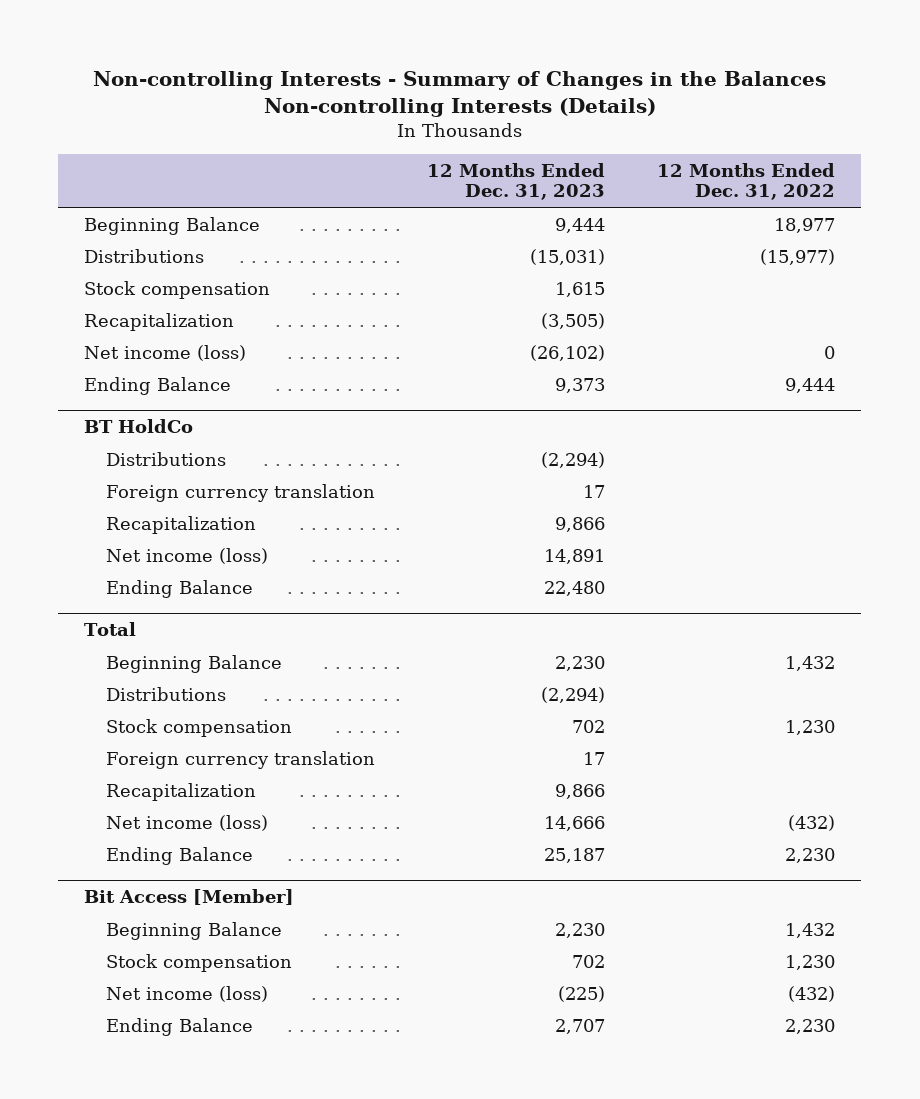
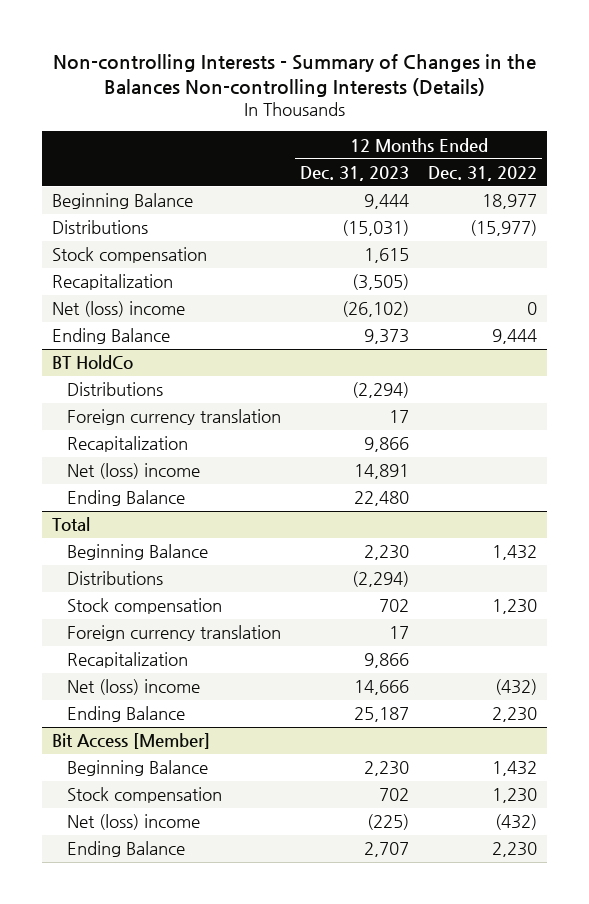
[84,344,247,361] Net income (loss) -> [52,301,186,318] Net (loss) income
[106,547,269,564] Net income (loss) -> [66,463,200,480] Net (loss) income
[106,814,269,831] Net income (loss) -> [66,679,200,696] Net (loss) income
[106,985,269,1002] Net income (loss) -> [66,814,200,831] Net (loss) income

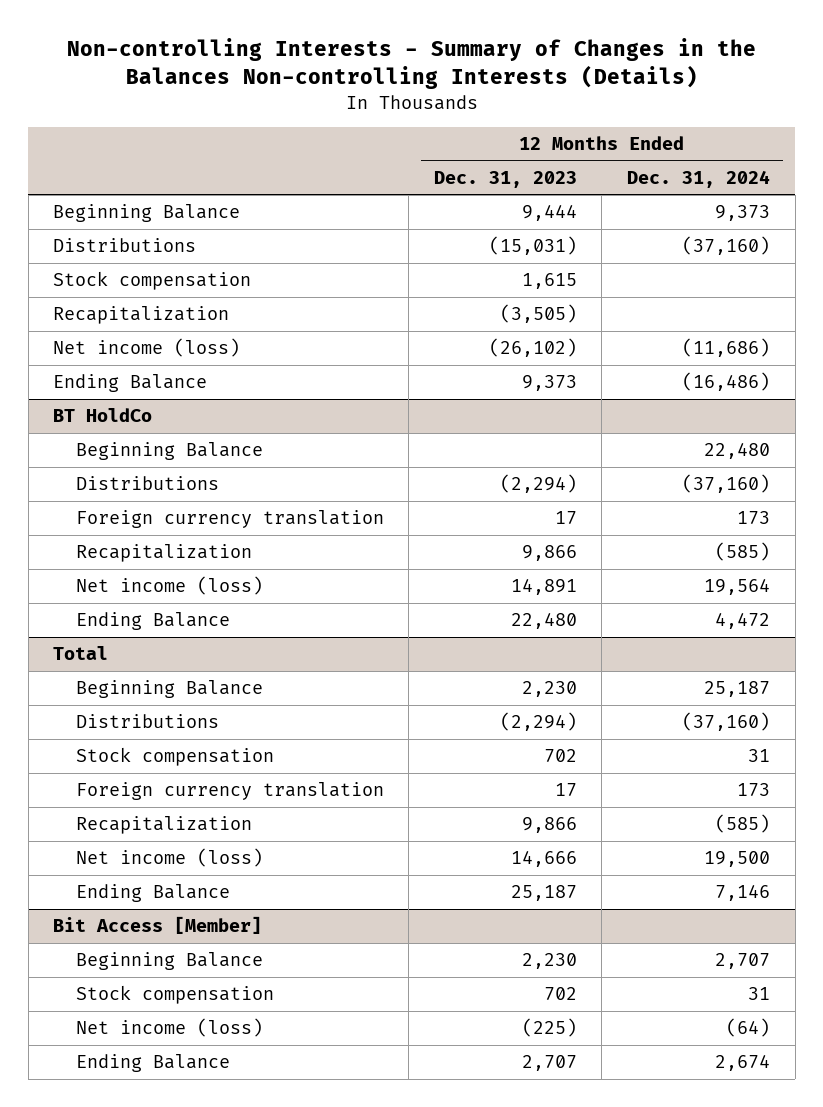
[428,165,538,181] Dec. 31, 2022 -> none
none -> [627,169,771,188] Dec. 31, 2024
[52,301,186,318] Net (loss) income -> [53,338,241,358] Net income (loss)
none -> [75,442,263,461] Beginning Balance
[66,463,200,480] Net (loss) income -> [75,576,263,596] Net income (loss)
[66,679,200,696] Net (loss) income -> [75,848,263,868] Net income (loss)
[66,814,200,831] Net (loss) income -> [75,1018,263,1038] Net income (loss)

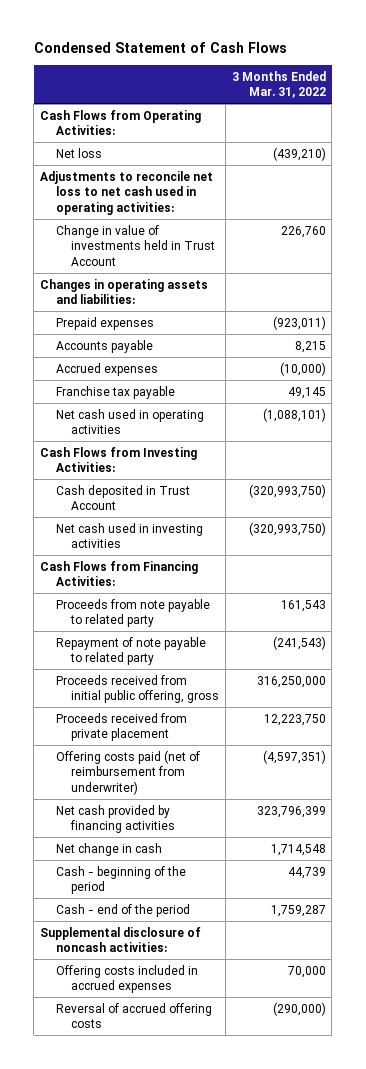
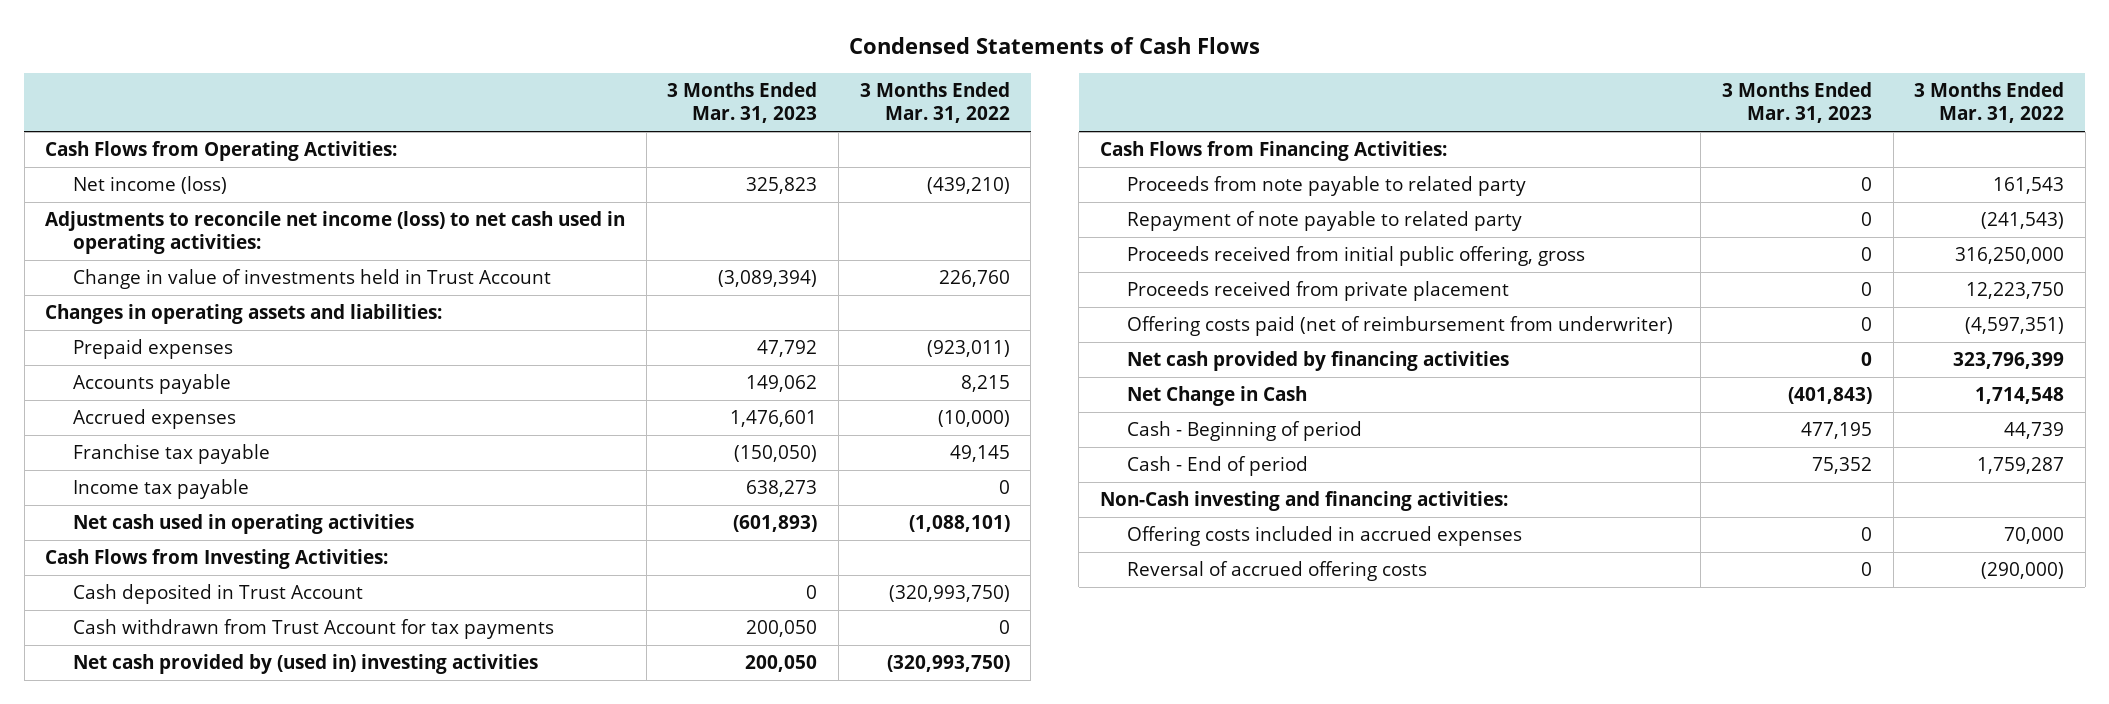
[33,41,287,53] Condensed Statement of Cash Flows -> [848,36,1260,54] Condensed Statements of Cash Flows
none -> [667,82,818,124] 3 Months Ended Mar. 31, 2023
[55,147,102,158] Net loss -> [72,176,227,195] Net income (loss)
[40,170,214,215] Adjustments to reconcile net loss to net cash used in operating activities: -> [45,211,626,255] Adjustments to reconcile net income (loss) to net cash used in operating activities:
none -> [72,479,249,500] Income tax payable
none -> [72,619,554,640] Cash withdrawn from Trust Account for tax payments
[55,522,203,549] Net cash used in investing activities -> [72,654,538,675] Net cash provided by (used in) investing activities
[55,842,162,856] Net change in cash -> [1127,386,1308,407] Net Change in Cash
[55,865,186,895] Cash - beginning of the period -> [1127,421,1363,442] Cash - Beginning of period
[55,903,190,917] Cash - end of the period -> [1127,456,1309,477] Cash - End of period
[40,926,202,953] Supplemental disclosure of noncash activities: -> [1099,491,1508,512] Non-Cash investing and financing activities:

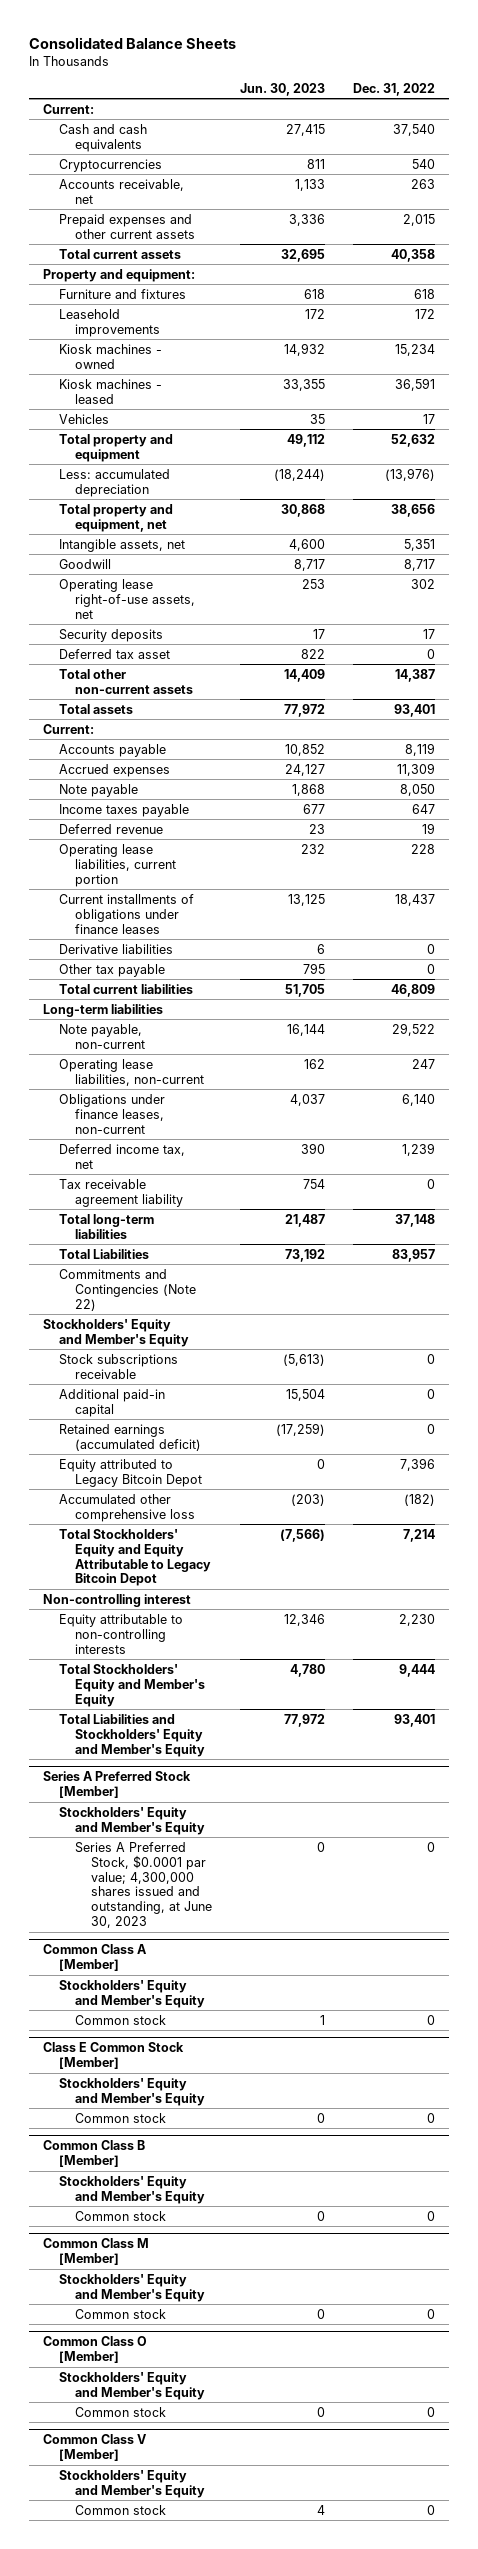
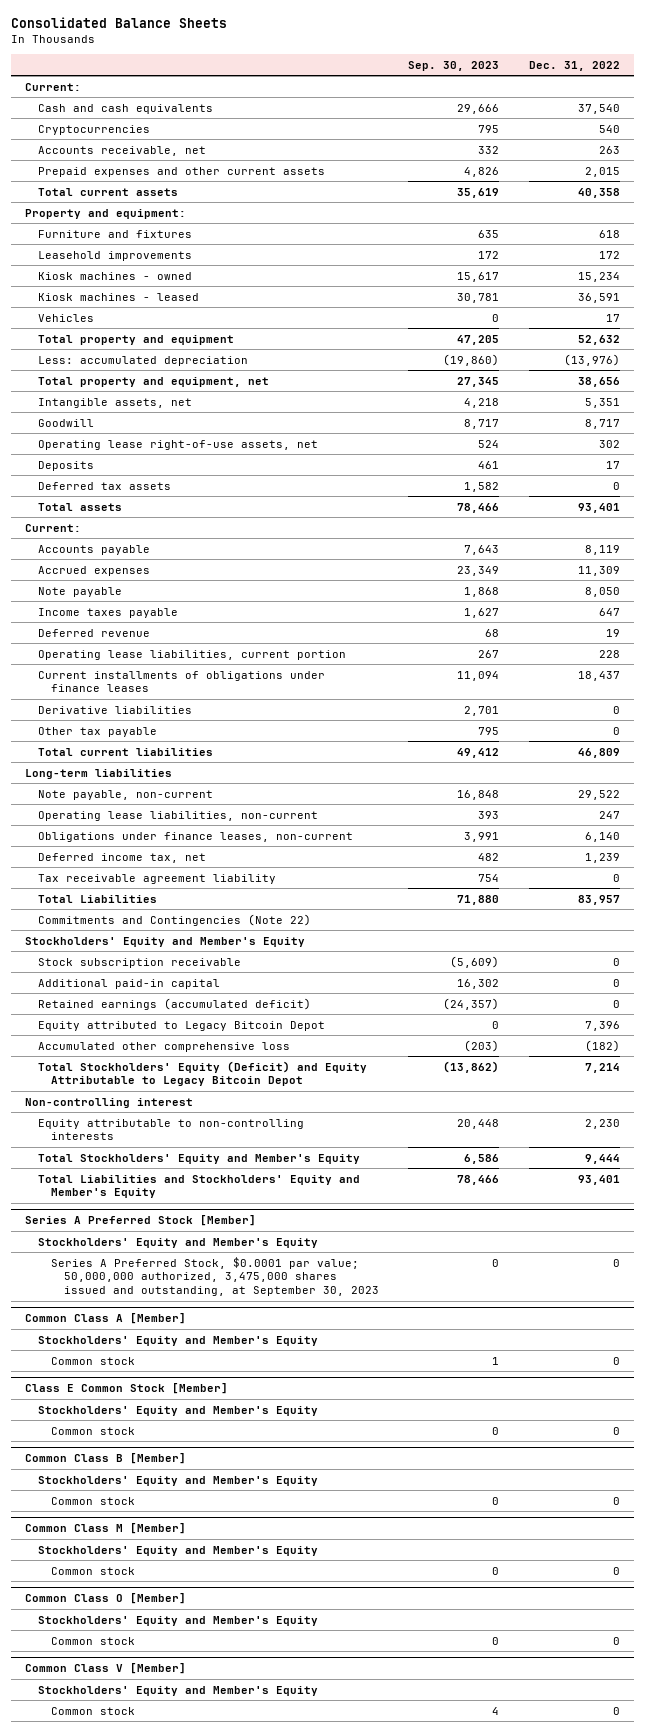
[240,82,326,96] Jun. 30, 2023 -> none
none -> [408,60,500,71] Sep. 30, 2023
[59,668,194,694] Total other non-current assets -> none
[59,628,164,642] Security deposits -> [38,460,95,471] Deposits
[59,648,171,659] Deferred tax asset -> [38,481,172,490] Deferred tax assets
[59,1213,155,1239] Total long-term liabilities -> none
[59,1353,179,1379] Stock subscriptions receivable -> [38,957,242,968] Stock subscription receivable
[59,1528,212,1587] Total Stockholders' Equity and Equity Attributable to Legacy Bitcoin Depot -> [38,1060,368,1087] Total Stockholders' Equity (Deficit) and Equity Attributable to Legacy Bitcoin Depot
[75,1841,213,1929] Series A Preferred Stock, $0.0001 par value; 4,300,000 shares issued and outstanding, at June 30, 2023 -> [51,1256,379,1297] Series A Preferred Stock, $0.0001 par value; 50,000,000 authorized, 3,475,000 shares issued and outstanding, at September 30, 2023

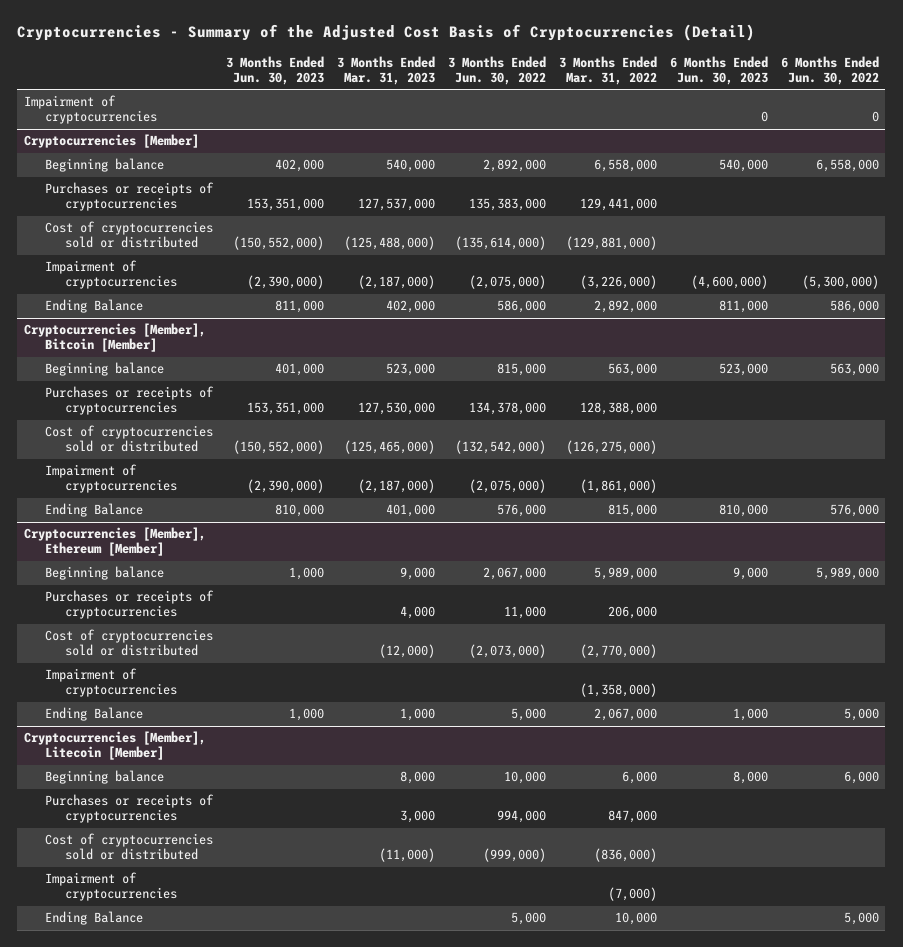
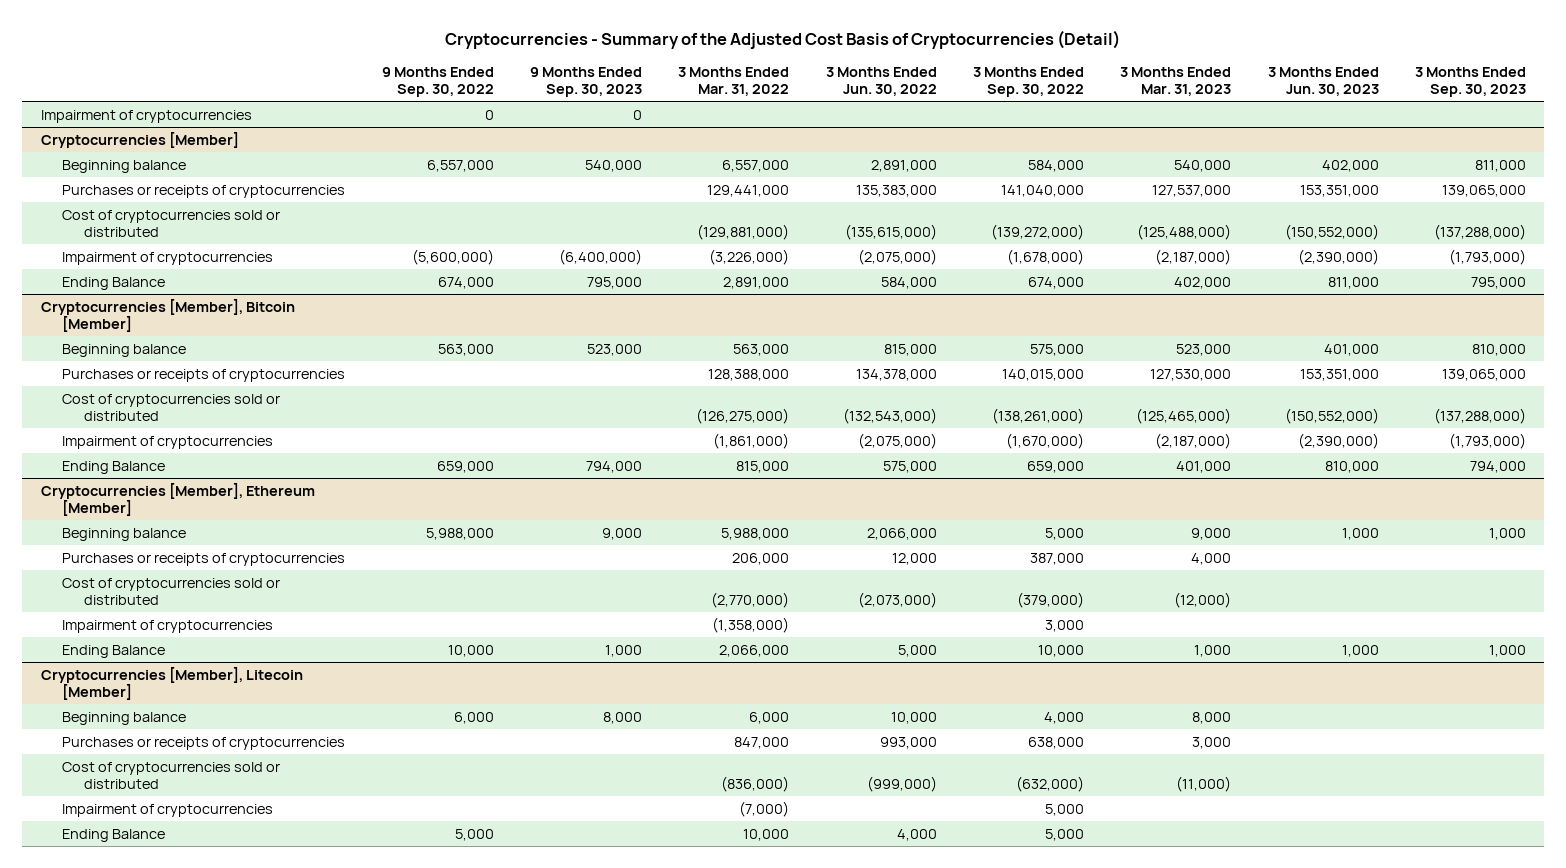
[669,55,768,85] 6 Months Ended Jun. 30, 2023 -> none
[780,55,879,85] 6 Months Ended Jun. 30, 2022 -> none
none -> [381,67,494,98] 9 Months Ended Sep. 30, 2022
none -> [530,67,643,98] 9 Months Ended Sep. 30, 2023
none -> [972,67,1084,98] 3 Months Ended Sep. 30, 2022
none -> [1414,67,1526,98] 3 Months Ended Sep. 30, 2023
[482,159,546,173] 2,892,000 -> [870,159,937,172] 2,891,000
[593,159,657,173] 6,558,000 -> [722,159,790,172] 6,557,000
[454,236,546,251] (135,614,000) -> [844,223,937,240] (135,615,000)
[496,300,546,314] 586,000 -> [880,276,937,289] 584,000
[593,300,657,314] 2,892,000 -> [723,276,790,289] 2,891,000
[454,440,546,455] (132,542,000) -> [842,407,937,424] (132,543,000)
[496,504,546,518] 576,000 -> [882,460,937,473] 575,000
[482,567,546,581] 2,067,000 -> [866,527,937,540] 2,066,000
[593,567,657,581] 5,989,000 -> [721,527,790,540] 5,988,000
[503,606,546,620] 11,000 -> [891,552,937,565] 12,000
[593,708,657,722] 2,067,000 -> [719,644,790,657] 2,066,000
[496,810,546,824] 994,000 -> [879,736,937,749] 993,000
[510,912,546,926] 5,000 -> [896,828,937,841] 4,000

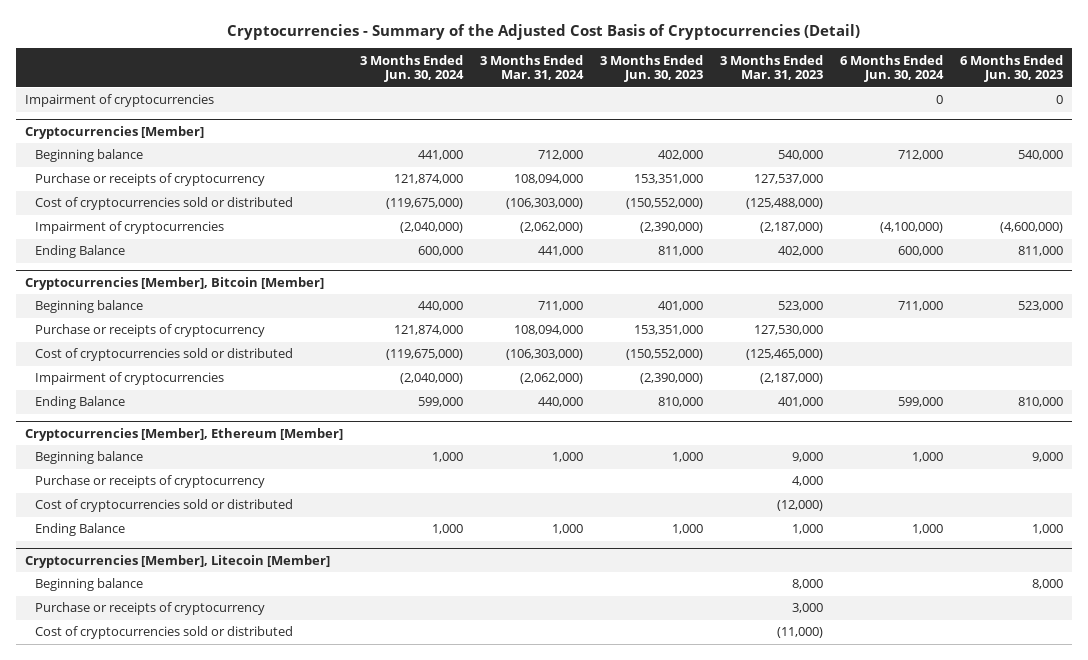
[381,67,494,98] 9 Months Ended Sep. 30, 2022 -> none
[530,67,643,98] 9 Months Ended Sep. 30, 2023 -> none
[678,67,790,97] 3 Months Ended Mar. 31, 2022 -> none
[825,67,937,97] 3 Months Ended Jun. 30, 2022 -> none
[972,67,1084,98] 3 Months Ended Sep. 30, 2022 -> none
[1414,67,1526,98] 3 Months Ended Sep. 30, 2023 -> none
none -> [360,54,465,83] 3 Months Ended Jun. 30, 2024
none -> [480,54,585,81] 3 Months Ended Mar. 31, 2024
none -> [840,54,945,83] 6 Months Ended Jun. 30, 2024
none -> [960,54,1064,83] 6 Months Ended Jun. 30, 2023
[62,184,346,198] Purchases or receipts of cryptocurrencies -> [35,173,266,187] Purchase or receipts of cryptocurrency
[62,368,346,382] Purchases or receipts of cryptocurrencies -> [35,324,266,338] Purchase or receipts of cryptocurrency
[62,552,346,566] Purchases or receipts of cryptocurrencies -> [35,475,266,489] Purchase or receipts of cryptocurrency
[62,619,274,633] Impairment of cryptocurrencies -> none
[62,736,346,750] Purchases or receipts of cryptocurrencies -> [35,602,266,616] Purchase or receipts of cryptocurrency
[62,803,274,817] Impairment of cryptocurrencies -> none
[62,828,166,842] Ending Balance -> none

